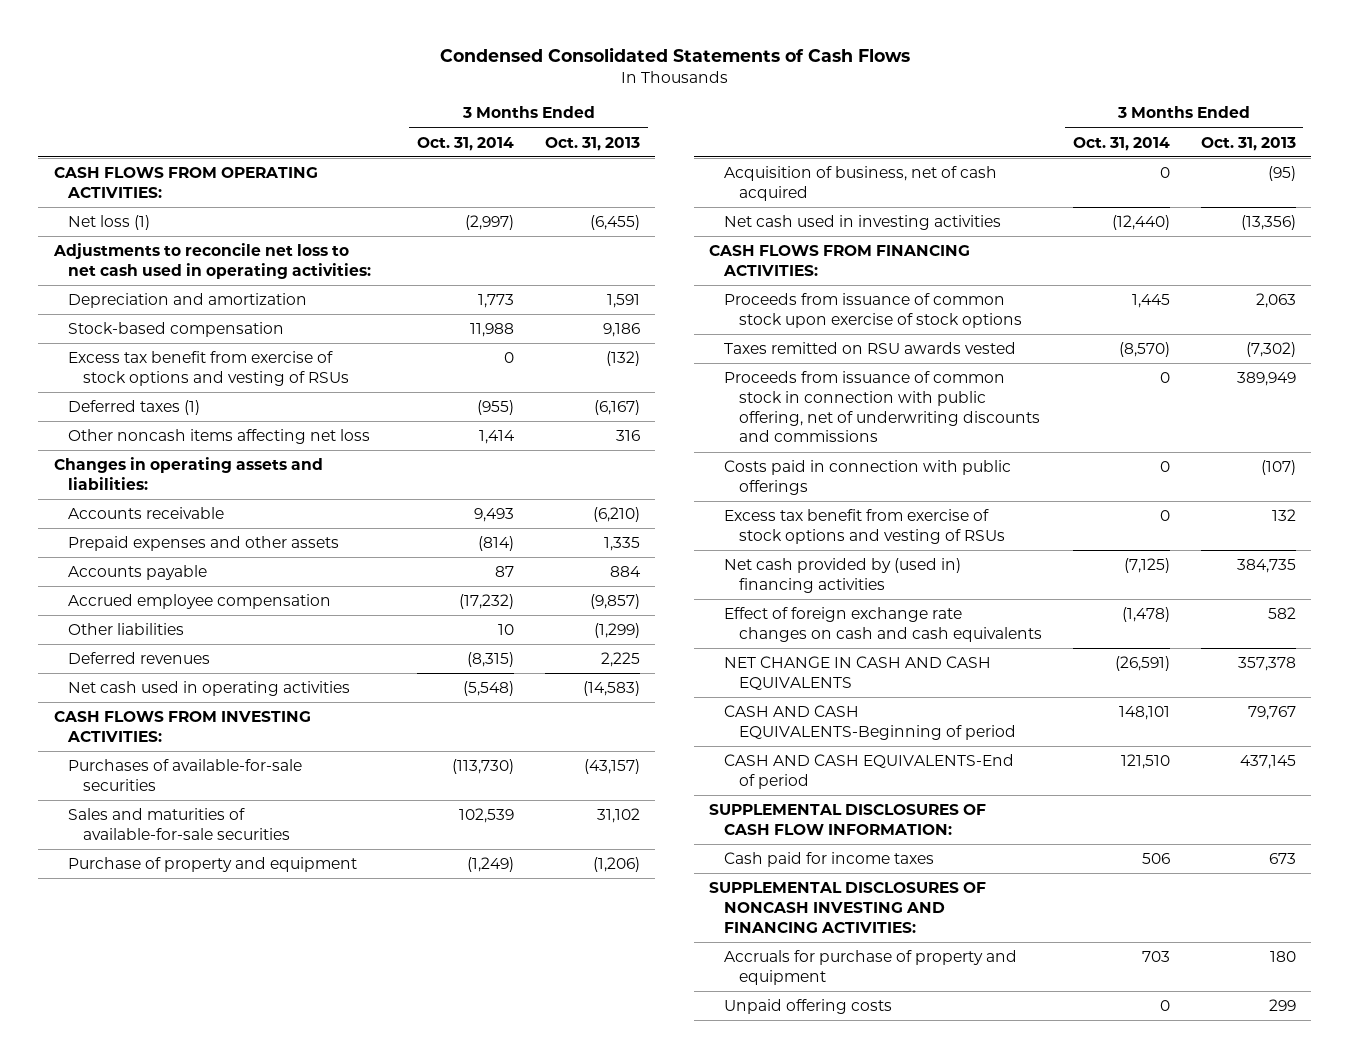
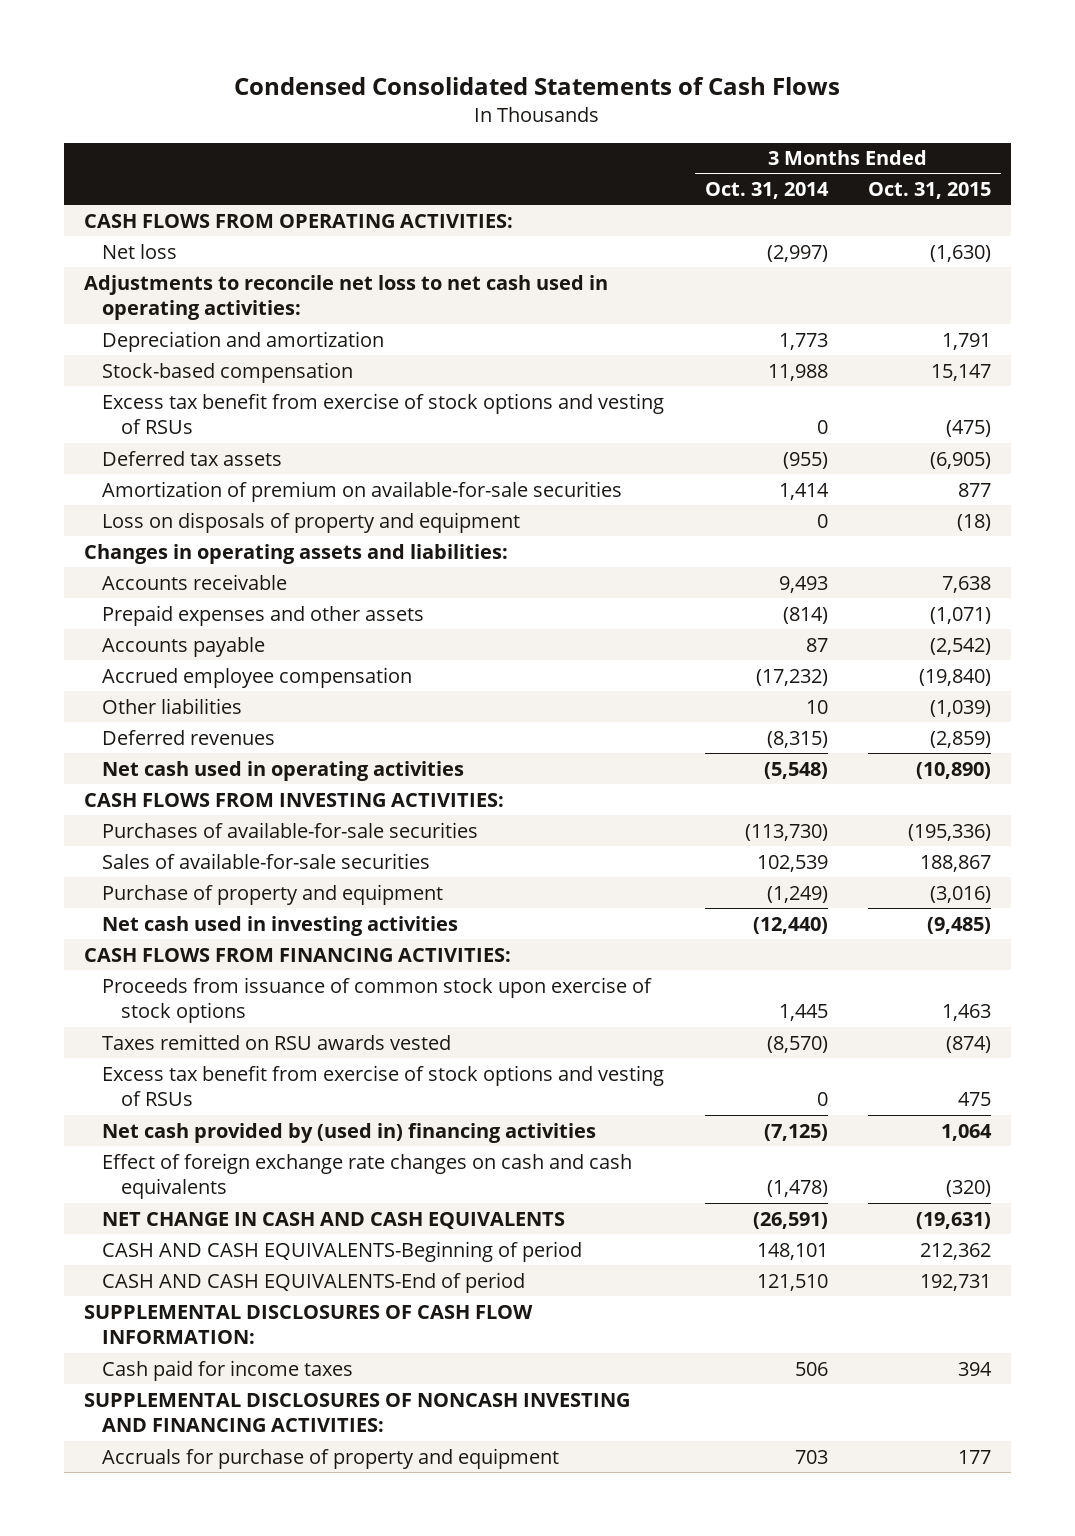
[544,136,640,151] Oct. 31, 2013 -> none
none -> [868,182,992,200] Oct. 31, 2015
[68,215,151,231] Net loss (1) -> [102,243,178,259] Net loss
[68,400,201,416] Deferred taxes (1) -> [102,450,283,466] Deferred tax assets
[68,429,371,445] Other noncash items affecting net loss -> [102,480,623,502] Amortization of premium on available-for-sale securities
none -> [102,511,521,533] Loss on disposals of property and equipment
[68,808,291,840] Sales and maturities of available-for-sale securities -> [102,852,431,869] Sales of available-for-sale securities
[723,166,997,201] Acquisition of business, net of cash acquired -> none
[723,371,1040,443] Proceeds from issuance of common stock in connection with public offering, net of underwriting discounts and commissions -> none
[723,460,1011,495] Costs paid in connection with public offerings -> none
[723,999,892,1015] Unpaid offering costs -> none

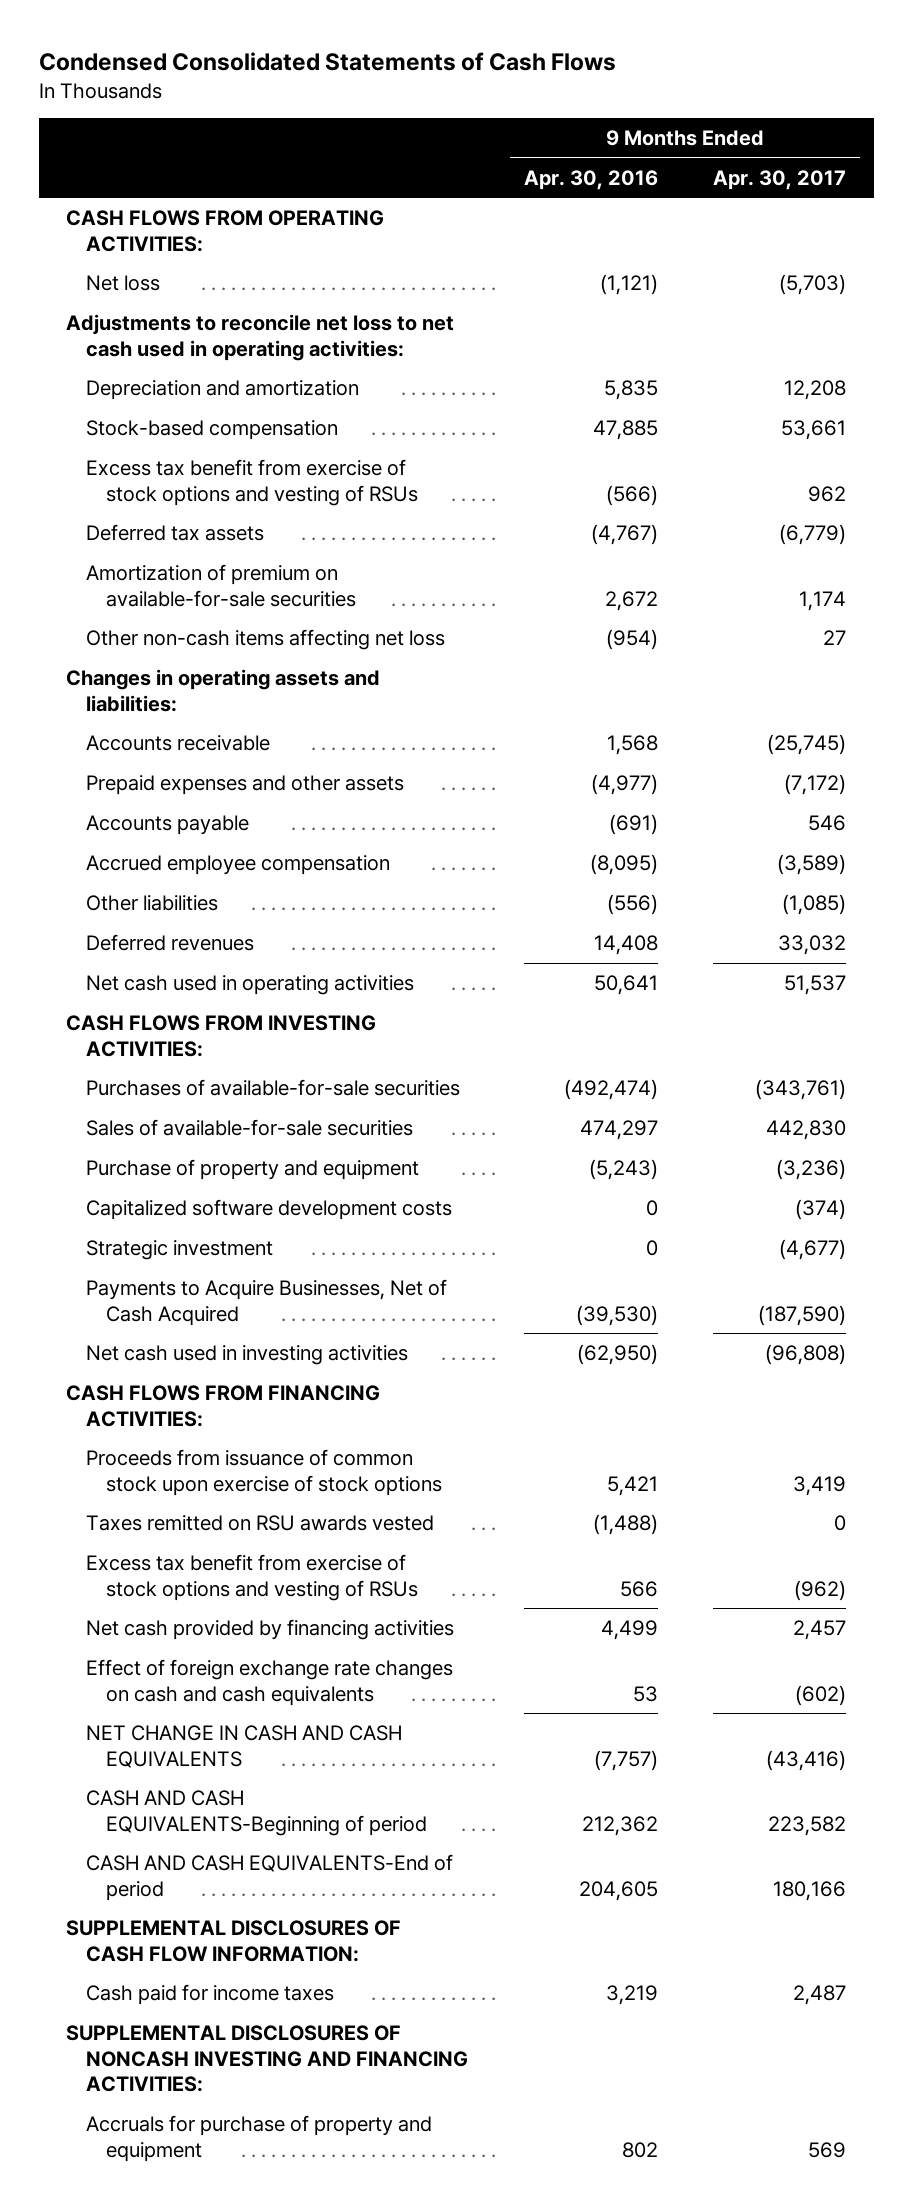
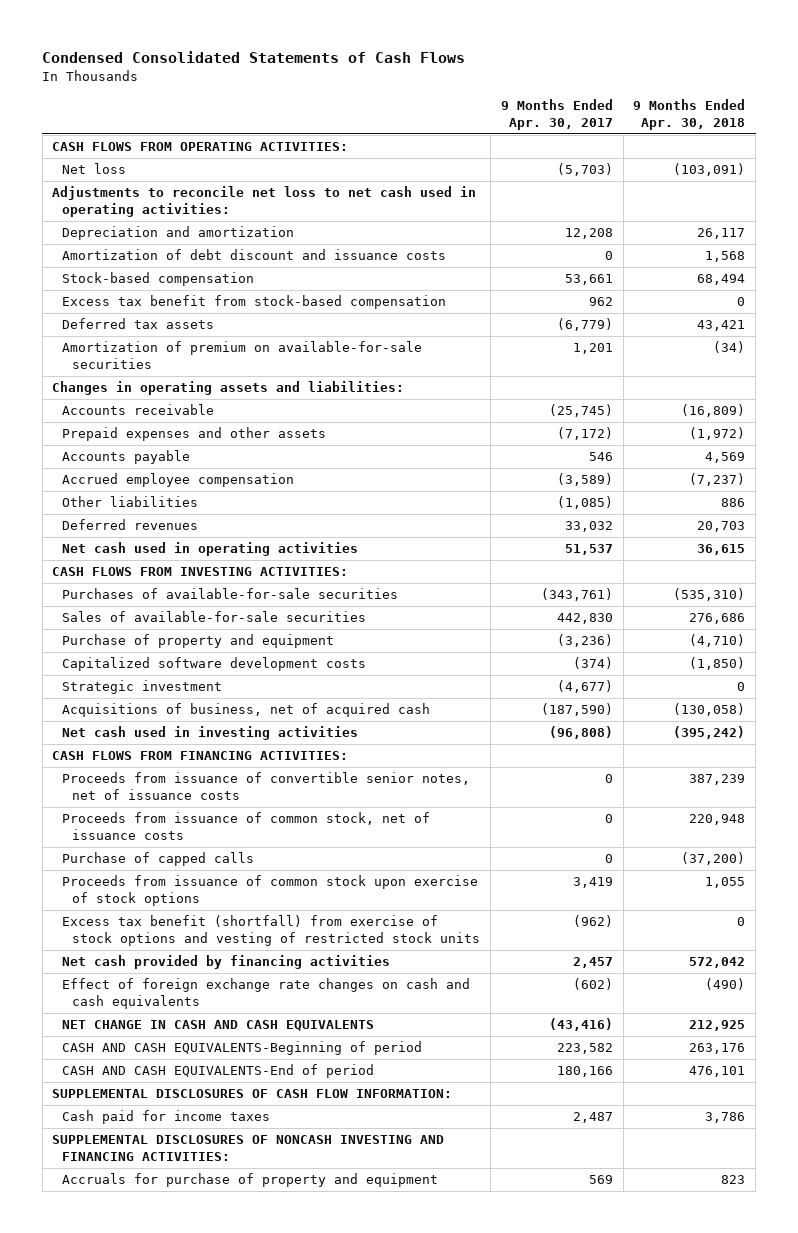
[523,169,658,190] Apr. 30, 2016 -> none
none -> [633,99,746,131] 9 Months Ended Apr. 30, 2018
none -> [62,249,447,261] Amortization of debt discount and issuance costs
[86,459,418,506] Excess tax benefit from exercise of stock options and vesting of RSUs -> [62,295,447,310] Excess tax benefit from stock-based compensation
[86,629,446,651] Other non-cash items affecting net loss -> none
[799,590,847,611] 1,174 -> [572,343,613,355] 1,201
[86,1279,448,1326] Payments to Acquire Businesses, Net of Cash Acquired -> [62,703,431,718] Acquisitions of business, net of acquired cash
none -> [62,772,471,801] Proceeds from issuance of convertible senior notes, net of issuance costs
none -> [62,812,431,841] Proceeds from issuance of common stock, net of issuance costs
none -> [62,852,255,867] Purchase of capped calls
[86,1515,435,1532] Taxes remitted on RSU awards vested -> none
[86,1554,418,1601] Excess tax benefit from exercise of stock options and vesting of RSUs -> [62,915,481,947] Excess tax benefit (shortfall) from exercise of stock options and vesting of restricted stock units

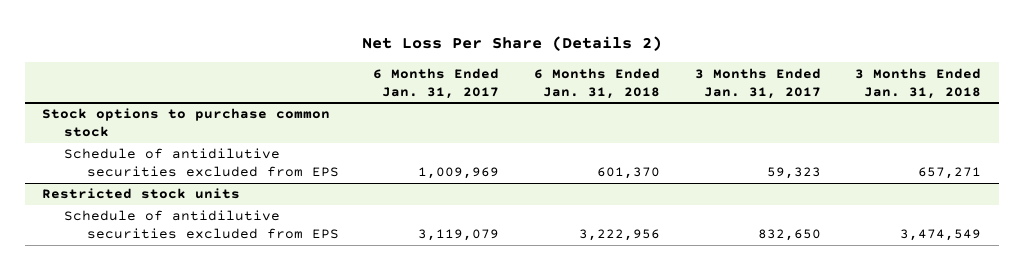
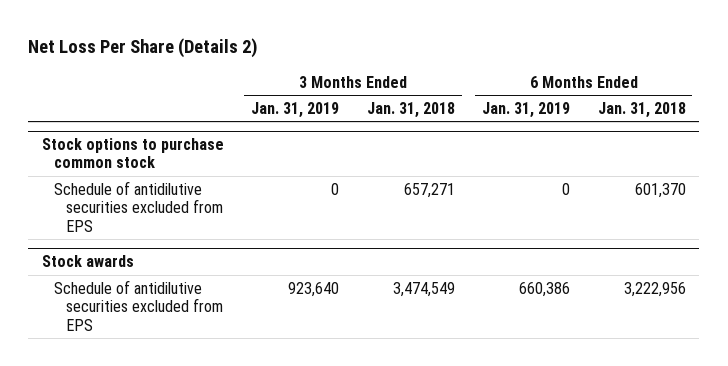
[373,67,500,99] 6 Months Ended Jan. 31, 2017 -> none
[694,67,821,99] 3 Months Ended Jan. 31, 2017 -> none
none -> [251,101,340,118] Jan. 31, 2019
none -> [482,101,571,118] Jan. 31, 2019
[42,188,241,200] Restricted stock units -> [41,255,134,268] Stock awards

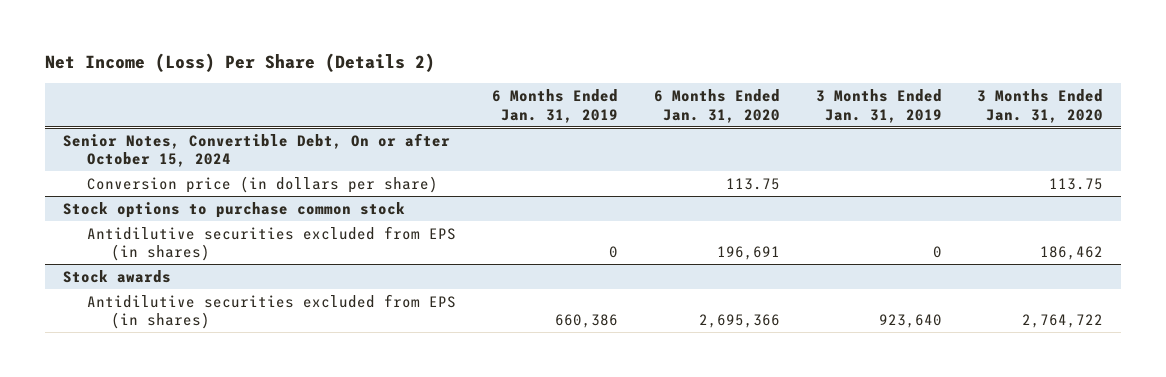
[28,37,259,58] Net Loss Per Share (Details 2) -> [44,53,435,73] Net Income (Loss) Per Share (Details 2)
[366,101,455,118] Jan. 31, 2018 -> none
[597,101,686,118] Jan. 31, 2018 -> none
none -> [653,89,780,123] 6 Months Ended Jan. 31, 2020
none -> [977,89,1104,123] 3 Months Ended Jan. 31, 2020
none -> [62,132,450,168] Senior Notes, Convertible Debt, On or after October 15, 2024
none -> [86,175,438,193] Conversion price (in dollars per share)
[53,180,224,232] Schedule of antidilutive securities excluded from EPS -> [86,225,456,262] Antidilutive securities excluded from EPS (in shares)
[53,279,224,331] Schedule of antidilutive securities excluded from EPS -> [86,293,456,330] Antidilutive securities excluded from EPS (in shares)

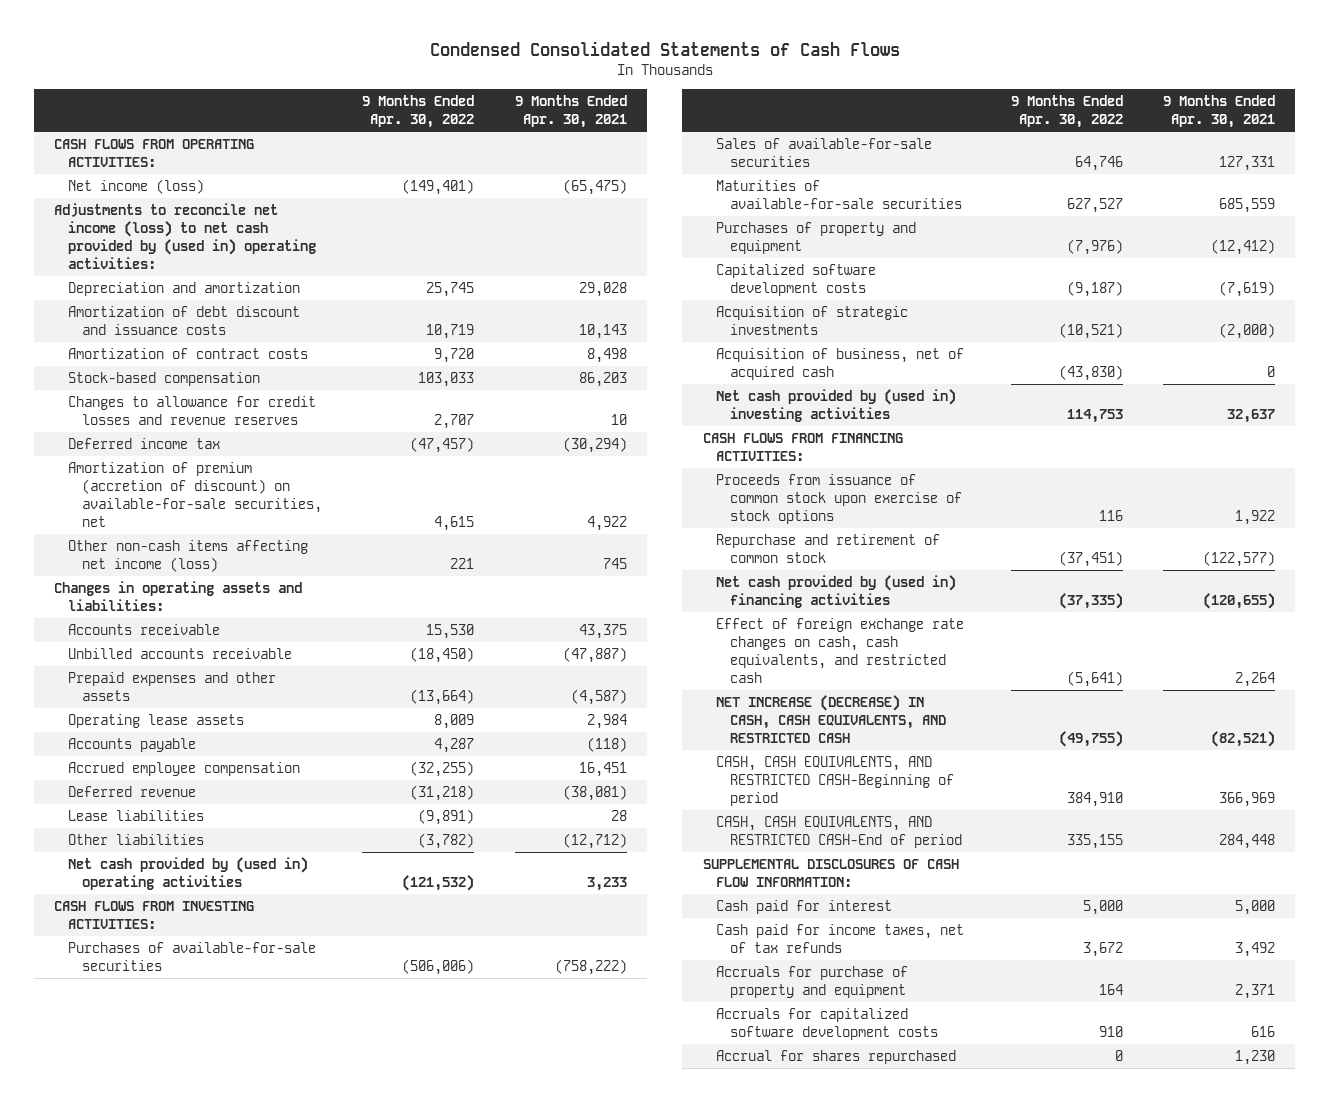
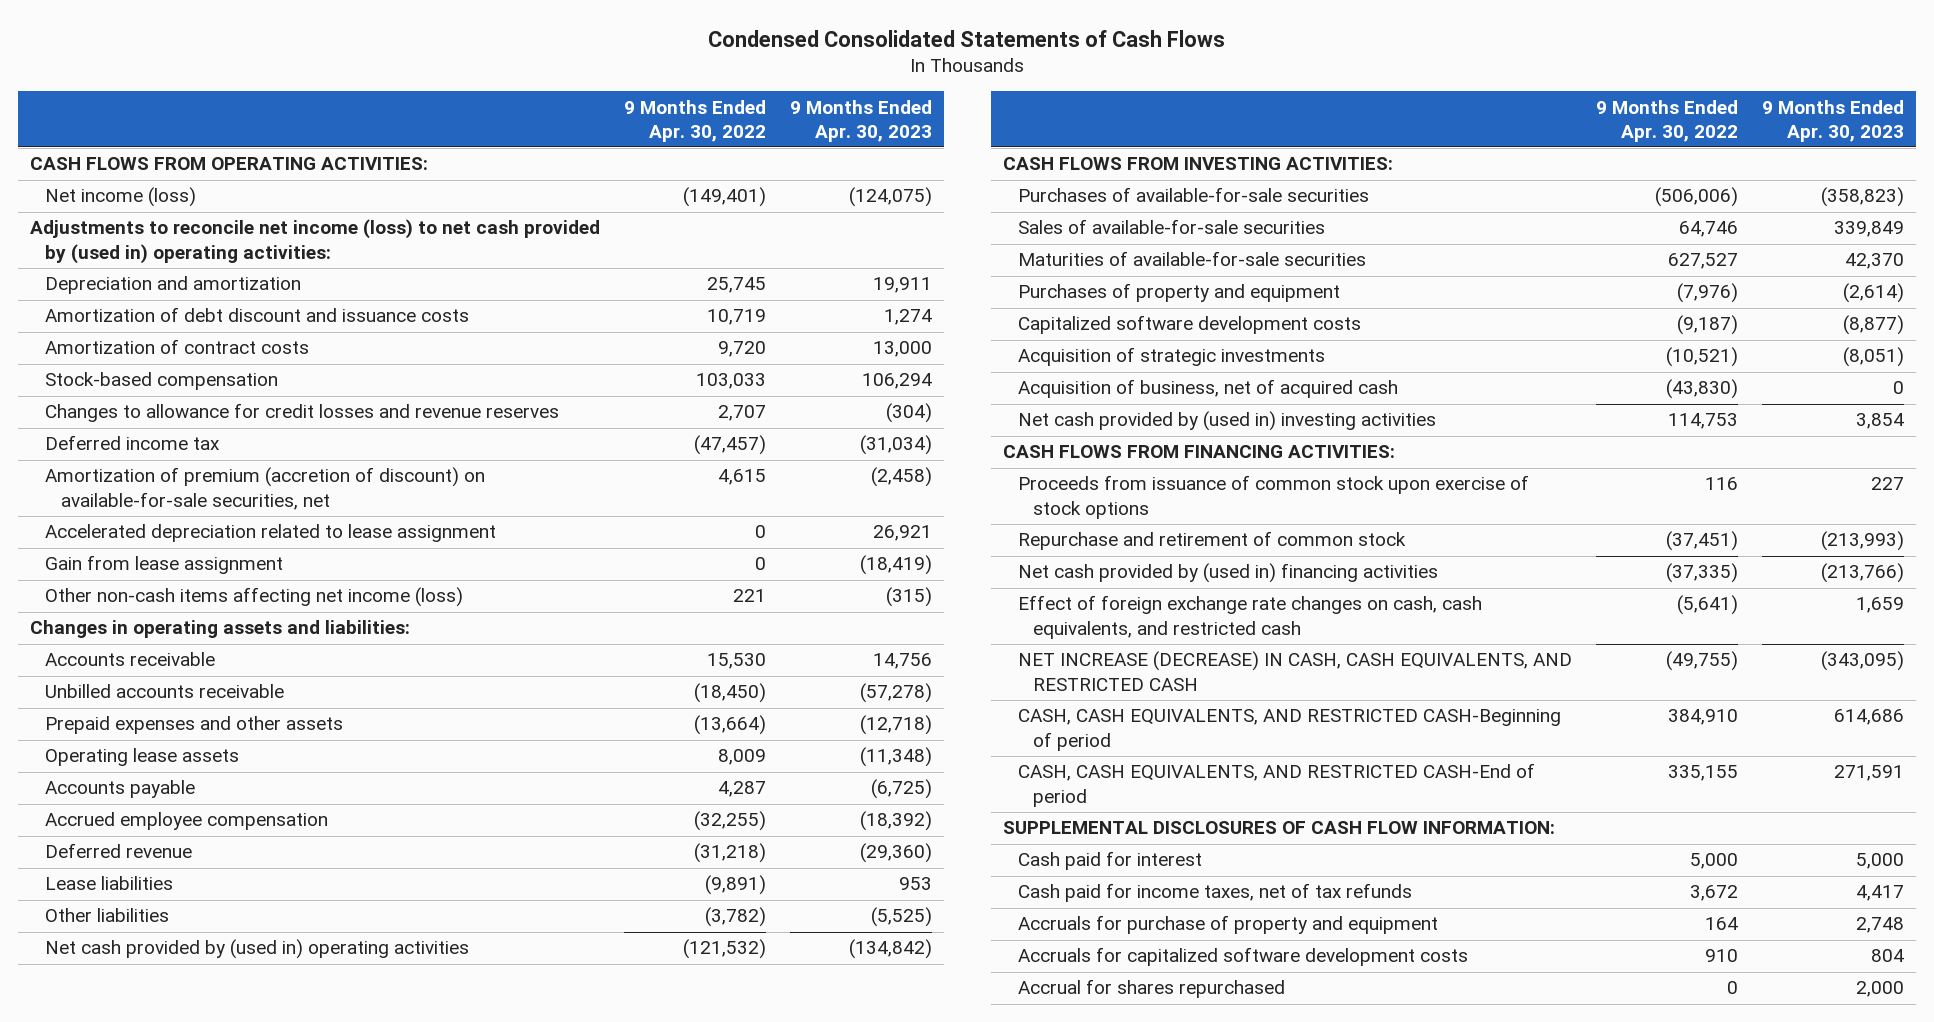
[514,95,627,129] 9 Months Ended Apr. 30, 2021 -> none
none -> [789,99,932,142] 9 Months Ended Apr. 30, 2023
none -> [45,524,497,543] Accelerated depreciation related to lease assignment
none -> [45,555,284,575] Gain from lease assignment

